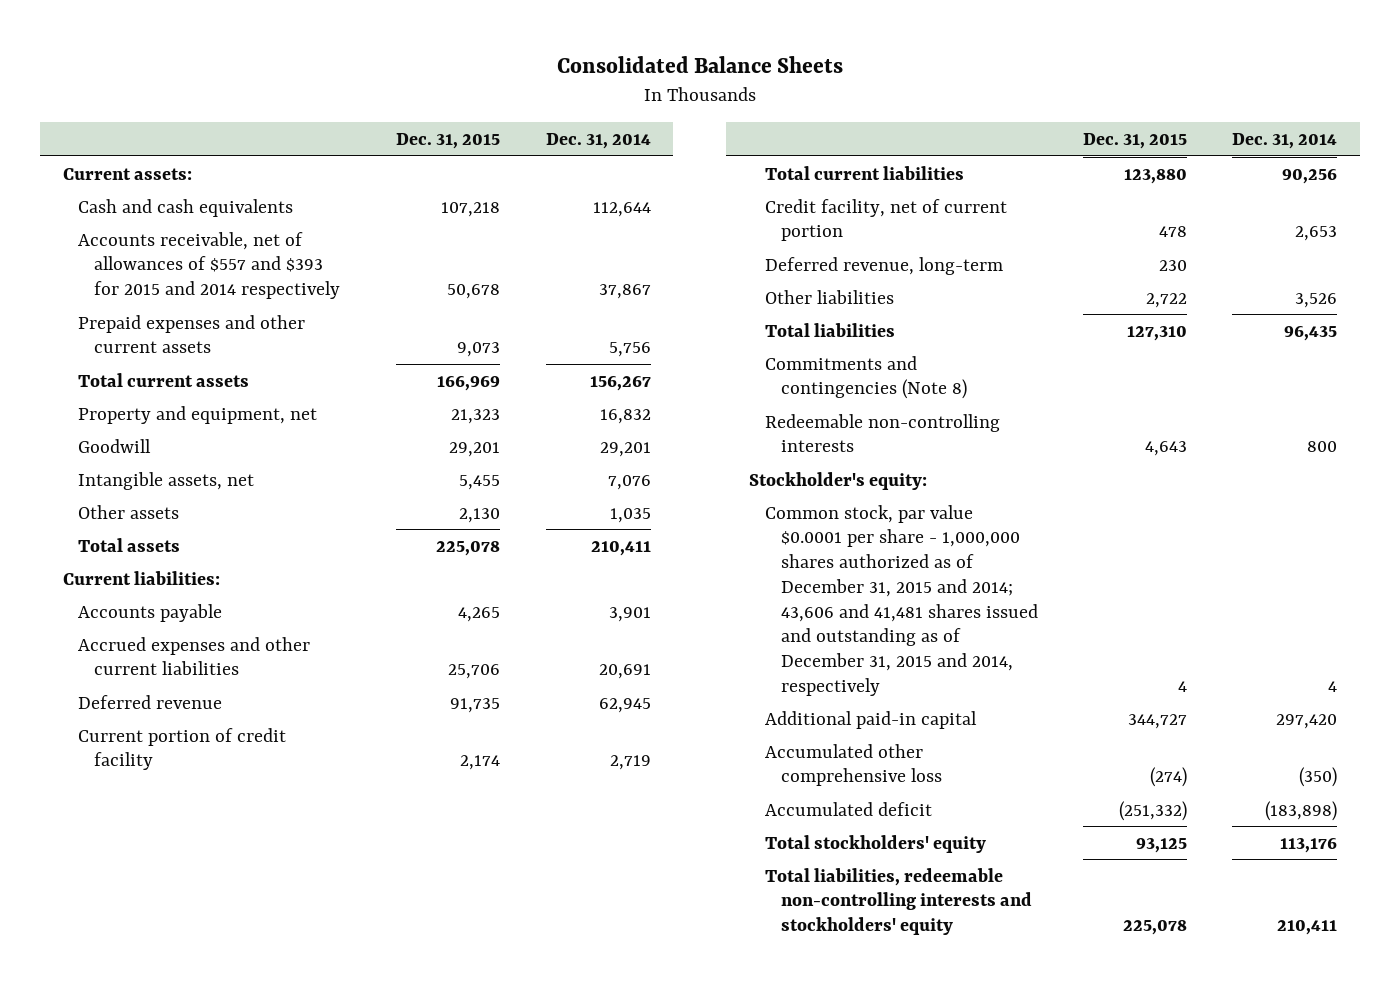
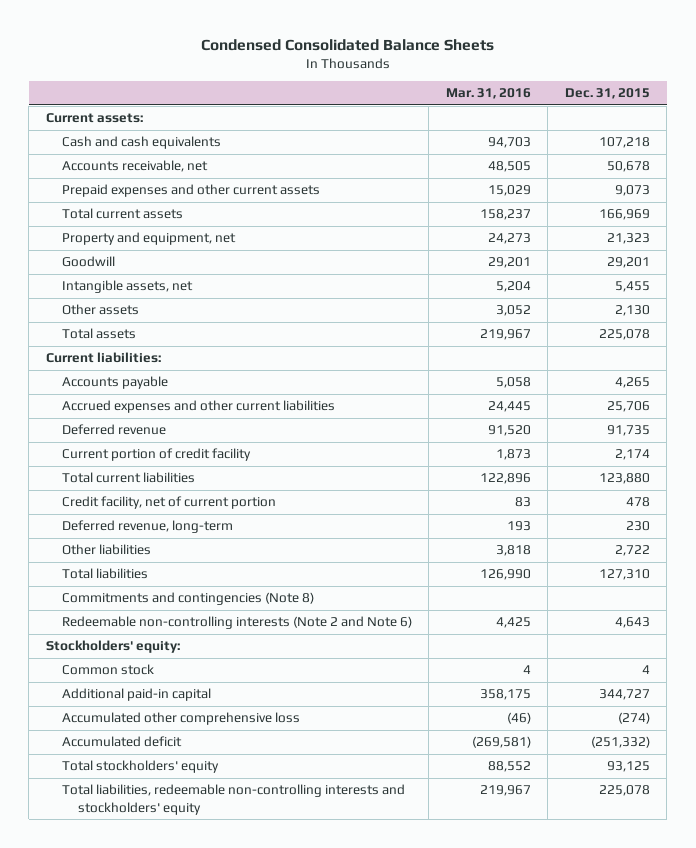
[556,55,843,73] Consolidated Balance Sheets -> [200,38,494,51] Condensed Consolidated Balance Sheets
[545,132,651,149] Dec. 31, 2014 -> none
none -> [445,88,531,100] Mar. 31, 2016
[78,231,341,300] Accounts receivable, net of allowances of $557 and $393 for 2015 and 2014 respectively -> [62,160,209,173] Accounts receivable, net
[764,413,1000,453] Redeemable non-controlling interests -> [62,616,413,630] Redeemable non-controlling interests (Note 2 and Note 6)
[748,471,927,490] Stockholder's equity: -> [45,640,180,654] Stockholders' equity:
[764,504,1038,696] Common stock, par value $0.0001 per share - 1,000,000 shares authorized as of December 31, 2015 and 2014; 43,606 and 41,481 shares issued and outstanding as of December 31, 2015 and 2014, respectively -> [62,664,155,676] Common stock

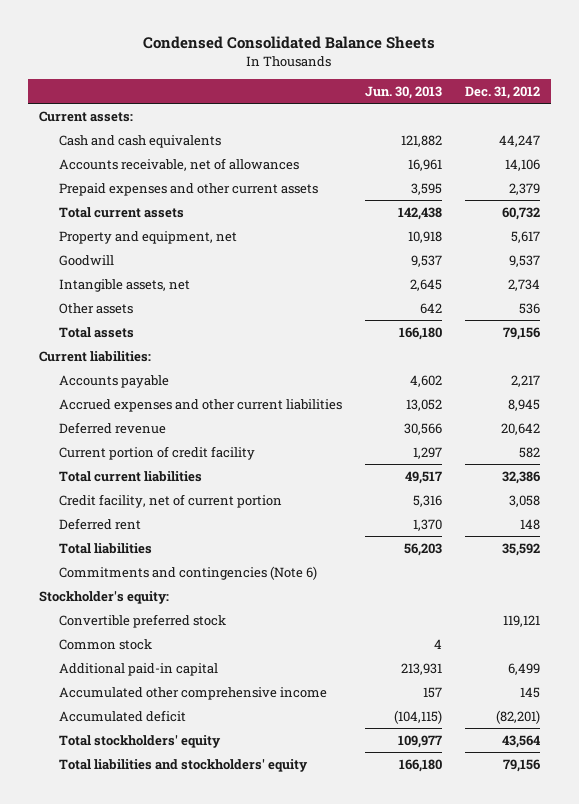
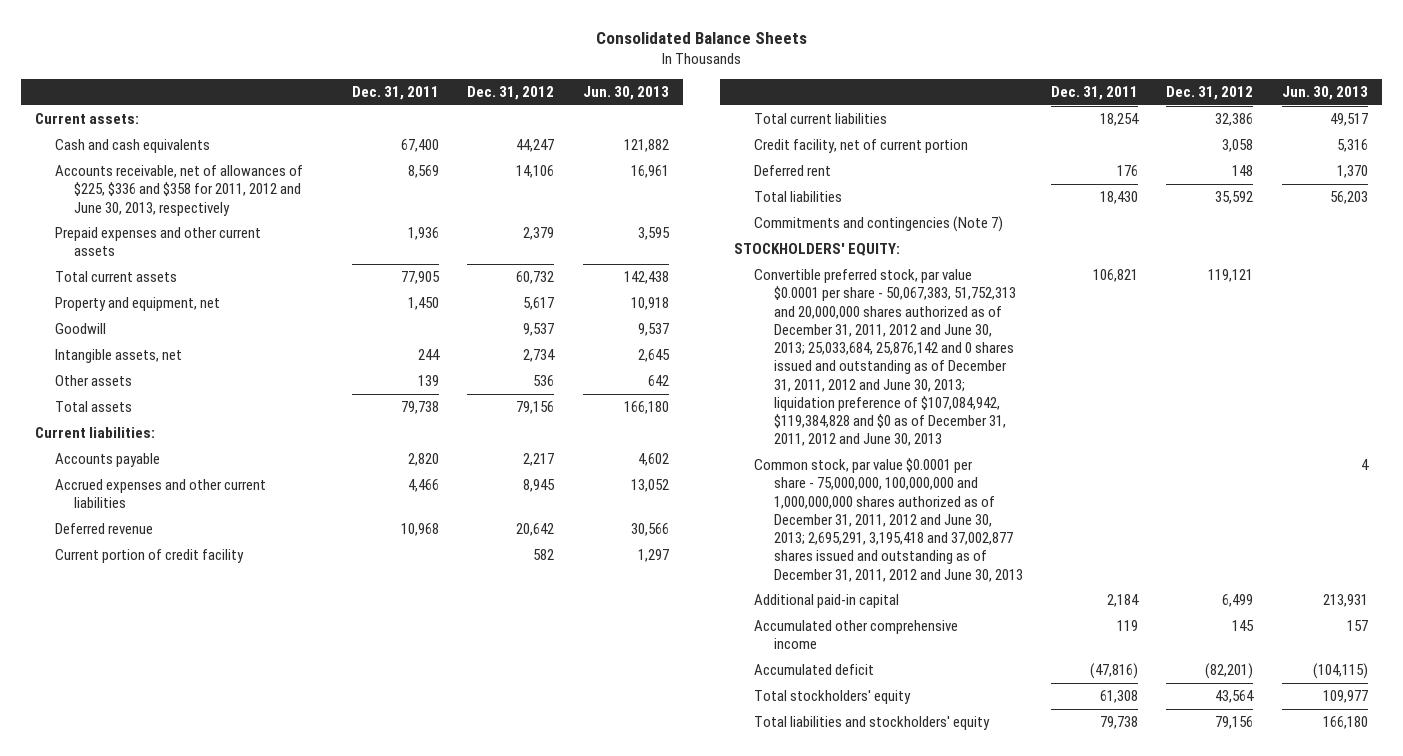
[143,36,436,50] Condensed Consolidated Balance Sheets -> [595,32,807,45] Consolidated Balance Sheets
none -> [351,86,439,101] Dec. 31, 2011
[59,157,300,171] Accounts receivable, net of allowances -> [54,165,303,216] Accounts receivable, net of allowances of $225, $336 and $358 for 2011, 2012 and June 30, 2013, respectively
[59,565,318,580] Commitments and contingencies (Note 6) -> [753,216,1003,233] Commitments and contingencies (Note 7)
[38,590,169,604] Stockholder's equity: -> [734,243,901,257] STOCKHOLDERS' EQUITY:
[59,613,227,628] Convertible preferred stock -> [753,269,1016,447] Convertible preferred stock, par value $0.0001 per share - 50,067,383, 51,752,313 and 20,000,000 shares authorized as of December 31, 2011, 2012 and June 30, 2013; 25,033,684, 25,876,142 and 0 shares issued and outstanding as of December 31, 2011, 2012 and June 30, 2013; liquidation preference of $107,084,942, $119,384,828 and $0 as of December 31, 2011, 2012 and June 30, 2013
[59,638,153,650] Common stock -> [753,458,1023,582] Common stock, par value $0.0001 per share - 75,000,000, 100,000,000 and 1,000,000,000 shares authorized as of December 31, 2011, 2012 and June 30, 2013; 2,695,291, 3,195,418 and 37,002,877 shares issued and outstanding as of December 31, 2011, 2012 and June 30, 2013

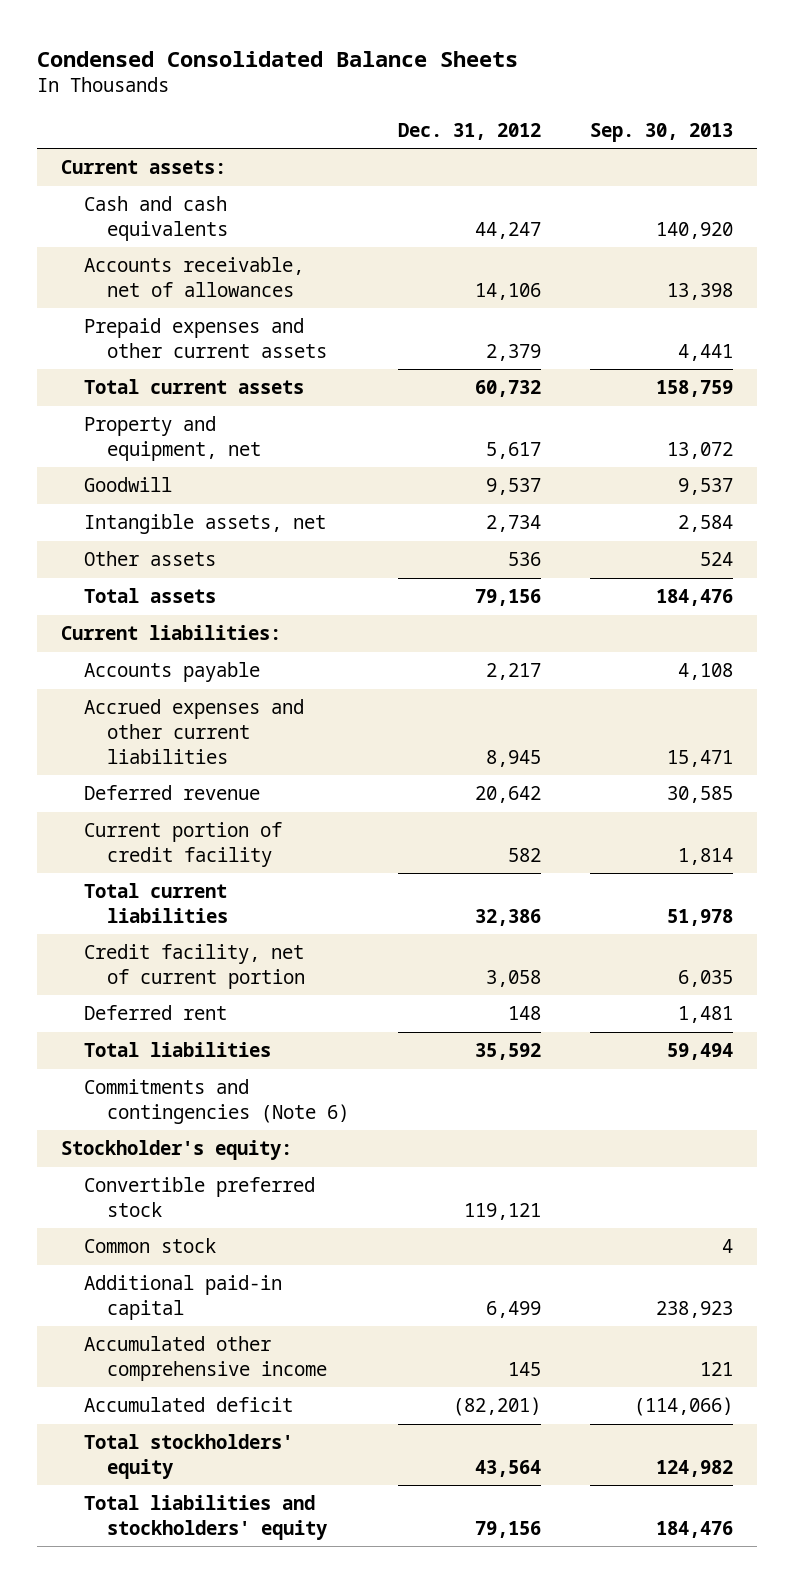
[595,32,807,45] Consolidated Balance Sheets -> [36,50,518,67] Condensed Consolidated Balance Sheets
[351,86,439,101] Dec. 31, 2011 -> none
[582,86,669,101] Jun. 30, 2013 -> none
none -> [589,122,733,142] Sep. 30, 2013
[54,165,303,216] Accounts receivable, net of allowances of $225, $336 and $358 for 2011, 2012 and June 30, 2013, respectively -> [84,257,305,297] Accounts receivable, net of allowances
[753,216,1003,233] Commitments and contingencies (Note 7) -> [84,1079,350,1124] Commitments and contingencies (Note 6)
[734,243,901,257] STOCKHOLDERS' EQUITY: -> [61,1140,293,1161] Stockholder's equity:
[753,269,1016,447] Convertible preferred stock, par value $0.0001 per share - 50,067,383, 51,752,313 and 20,000,000 shares authorized as of December 31, 2011, 2012 and June 30, 2013; 25,033,684, 25,876,142 and 0 shares issued and outstanding as of December 31, 2011, 2012 and June 30, 2013; liquidation preference of $107,084,942, $119,384,828 and $0 as of December 31, 2011, 2012 and June 30, 2013 -> [84,1177,316,1217] Convertible preferred stock
[753,458,1023,582] Common stock, par value $0.0001 per share - 75,000,000, 100,000,000 and 1,000,000,000 shares authorized as of December 31, 2011, 2012 and June 30, 2013; 2,695,291, 3,195,418 and 37,002,877 shares issued and outstanding as of December 31, 2011, 2012 and June 30, 2013 -> [84,1238,217,1254] Common stock

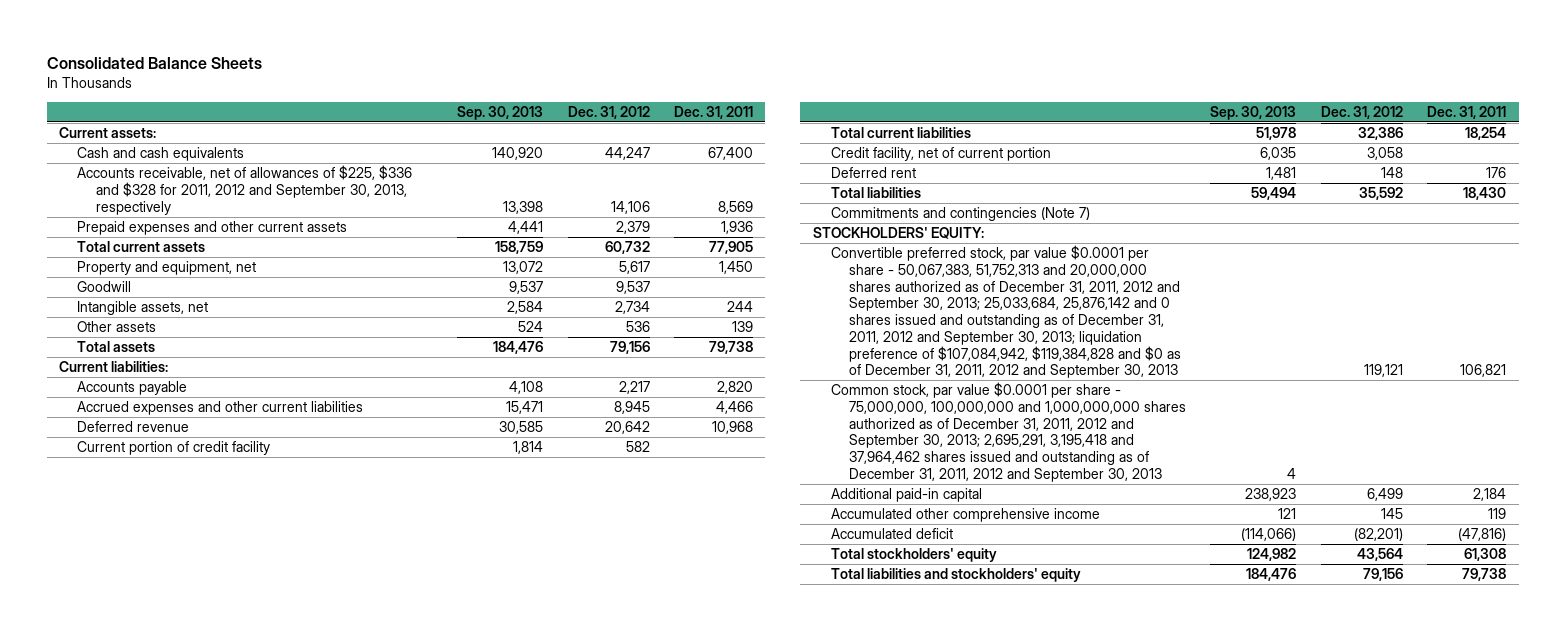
[36,50,518,67] Condensed Consolidated Balance Sheets -> [47,56,263,69] Consolidated Balance Sheets
none -> [674,105,754,119] Dec. 31, 2011
[84,257,305,297] Accounts receivable, net of allowances -> [77,165,413,215] Accounts receivable, net of allowances of $225, $336 and $328 for 2011, 2012 and September 30, 2013, respectively
[84,1079,350,1124] Commitments and contingencies (Note 6) -> [830,207,1090,222] Commitments and contingencies (Note 7)
[61,1140,293,1161] Stockholder's equity: -> [812,227,984,240] STOCKHOLDERS' EQUITY:
[84,1177,316,1217] Convertible preferred stock -> [830,245,1181,379] Convertible preferred stock, par value $0.0001 per share - 50,067,383, 51,752,313 and 20,000,000 shares authorized as of December 31, 2011, 2012 and September 30, 2013; 25,033,684, 25,876,142 and 0 shares issued and outstanding as of December 31, 2011, 2012 and September 30, 2013; liquidation preference of $107,084,942, $119,384,828 and $0 as of December 31, 2011, 2012 and September 30, 2013
[84,1238,217,1254] Common stock -> [830,382,1186,482] Common stock, par value $0.0001 per share - 75,000,000, 100,000,000 and 1,000,000,000 shares authorized as of December 31, 2011, 2012 and September 30, 2013; 2,695,291, 3,195,418 and 37,964,462 shares issued and outstanding as of December 31, 2011, 2012 and September 30, 2013

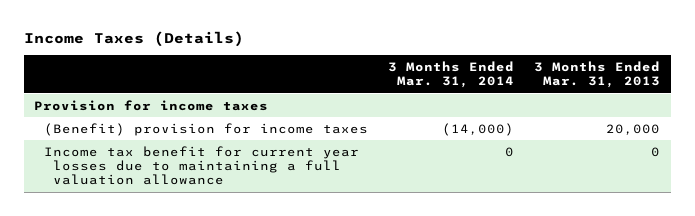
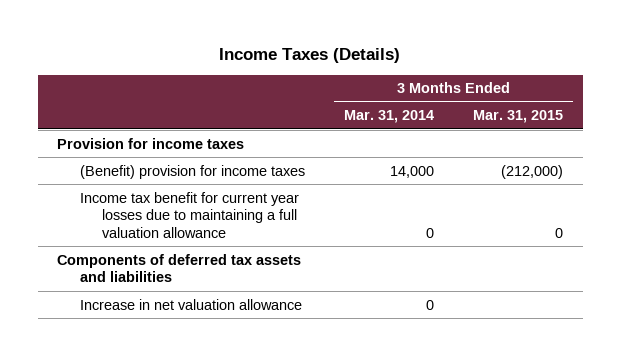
[534,61,661,89] 3 Months Ended Mar. 31, 2013 -> none
none -> [473,110,564,124] Mar. 31, 2015
[442,122,515,136] (14,000) -> [390,165,435,178] 14,000
none -> [57,253,302,283] Components of deferred tax assets and liabilities
none -> [79,298,302,310] Increase in net valuation allowance

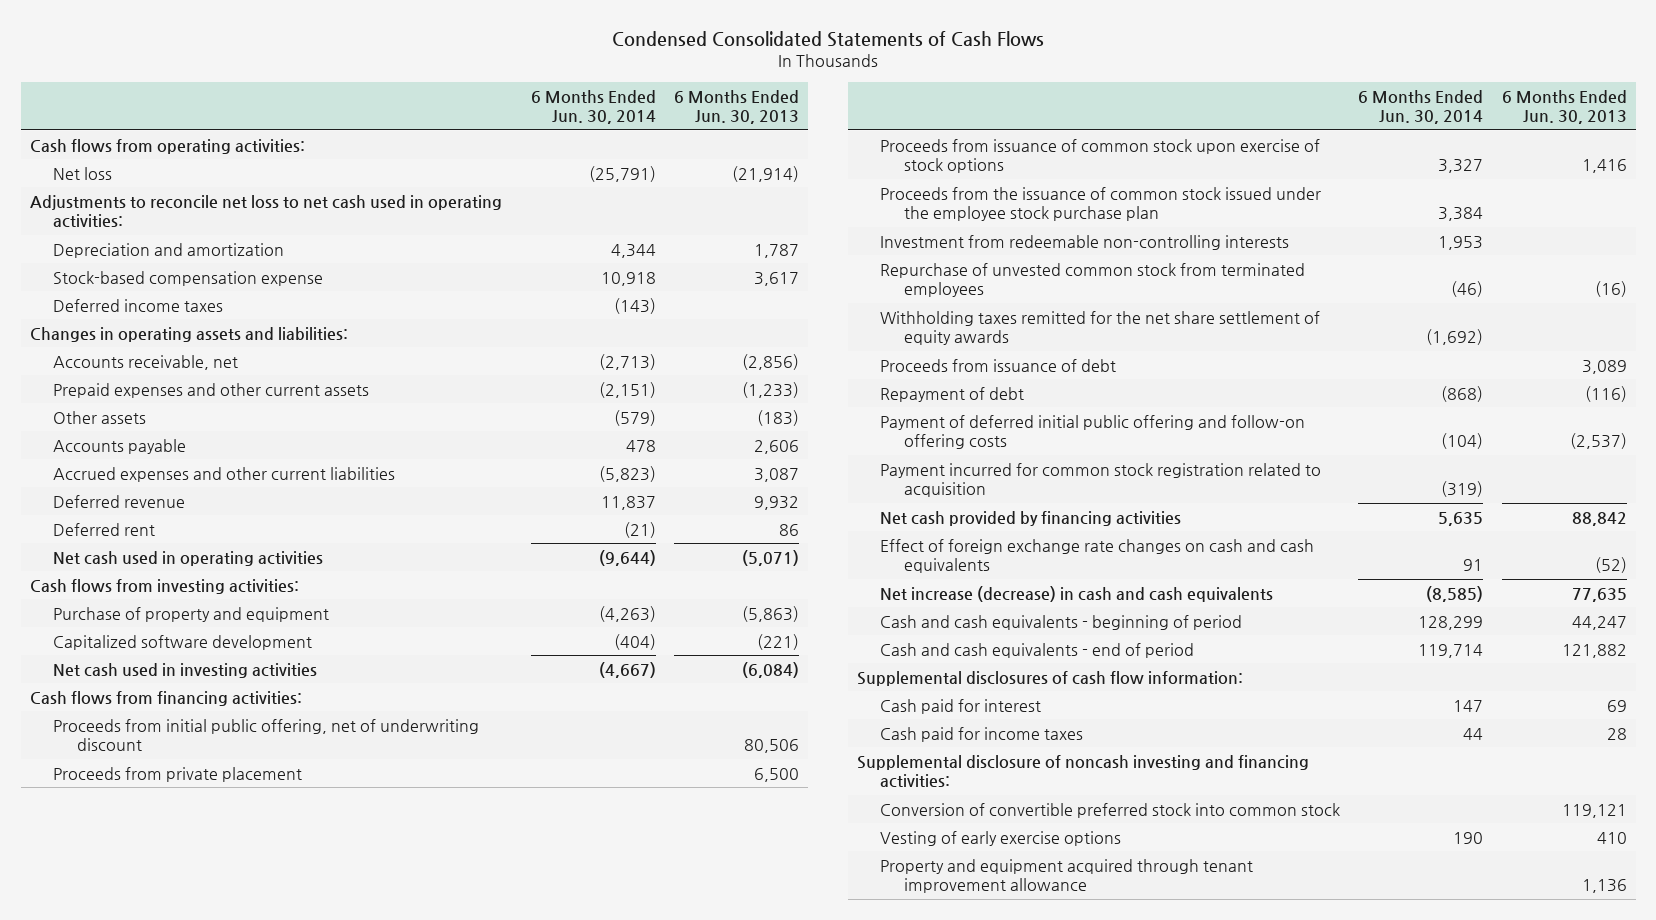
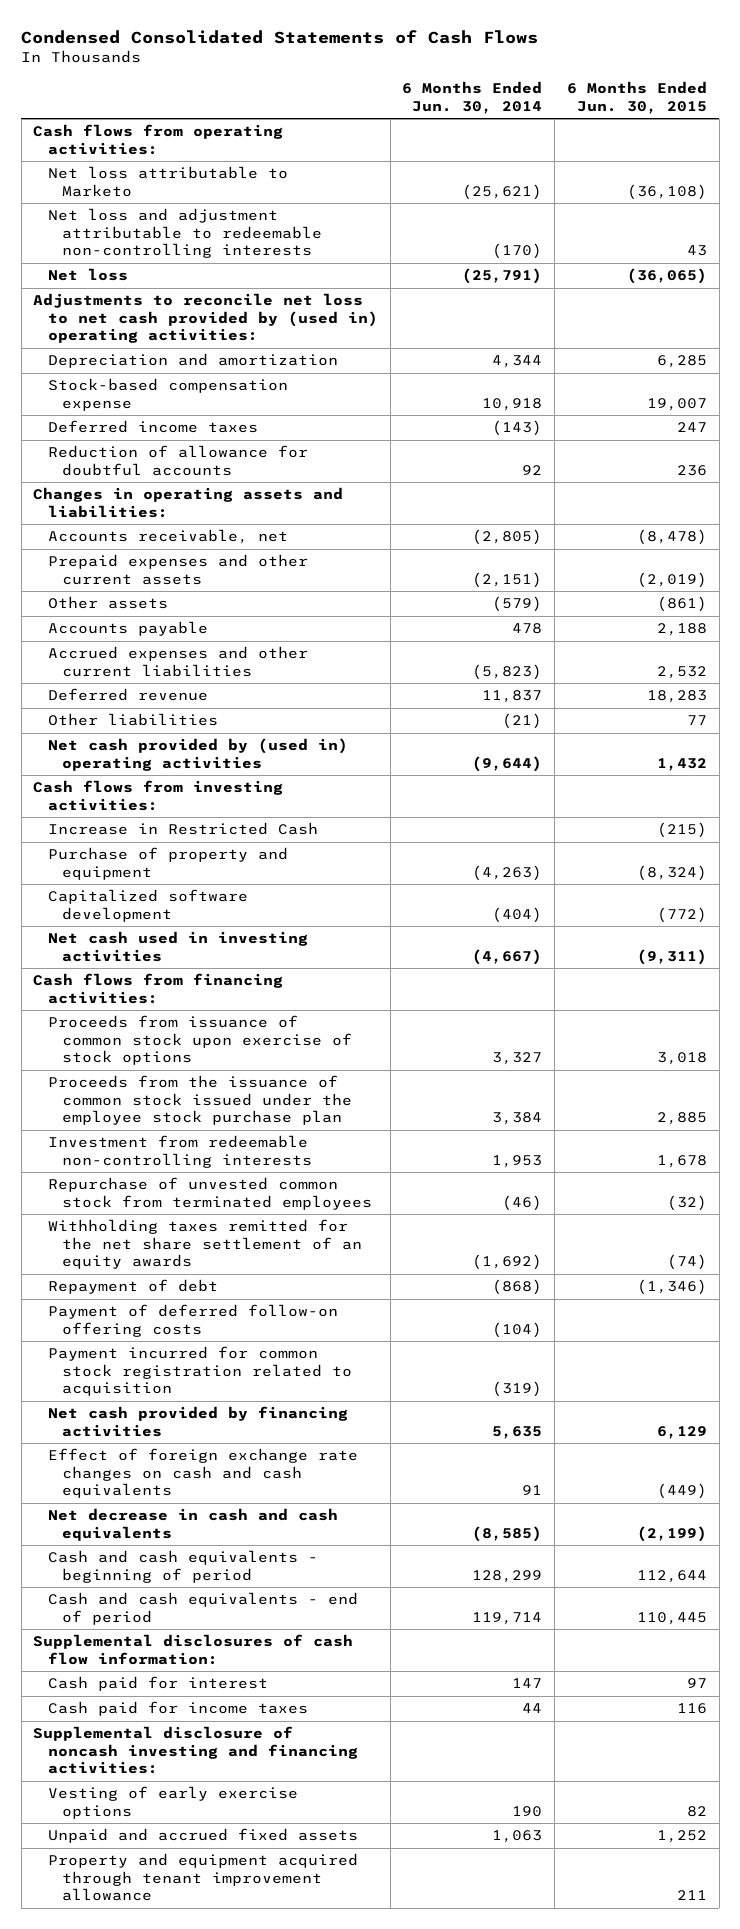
[674,89,800,125] 6 Months Ended Jun. 30, 2013 -> none
none -> [567,81,708,114] 6 Months Ended Jun. 30, 2015
none -> [47,166,288,197] Net loss attributable to Marketo
none -> [47,208,323,259] Net loss and adjustment attributable to redeemable non-controlling interests
[29,194,502,229] Adjustments to reconcile net loss to net cash used in operating activities: -> [33,293,378,344] Adjustments to reconcile net loss to net cash provided by (used in) operating activities:
none -> [47,445,308,476] Reduction of allowance for doubtful accounts
[599,353,657,370] (2,713) -> [472,529,543,546] (2,805)
[53,522,156,536] Deferred rent -> none
none -> [47,713,218,727] Other liabilities
[53,550,324,566] Net cash used in operating activities -> [47,738,348,771] Net cash provided by (used in) operating activities
none -> [47,822,318,836] Increase in Restricted Cash
[53,718,480,752] Proceeds from initial public offering, net of underwriting discount -> none
[53,766,303,782] Proceeds from private placement -> none
[880,358,1117,372] Proceeds from issuance of debt -> none
[880,310,1321,346] Withholding taxes remitted for the net share settlement of equity awards -> [47,1219,363,1270] Withholding taxes remitted for the net share settlement of an equity awards
[880,414,1306,450] Payment of deferred initial public offering and follow-on offering costs -> [47,1304,338,1337] Payment of deferred follow-on offering costs
[880,585,1274,602] Net increase (decrease) in cash and cash equivalents -> [47,1508,338,1541] Net decrease in cash and cash equivalents
[880,802,1341,818] Conversion of convertible preferred stock into common stock -> none
none -> [47,1828,358,1844] Unpaid and accrued fixed assets

